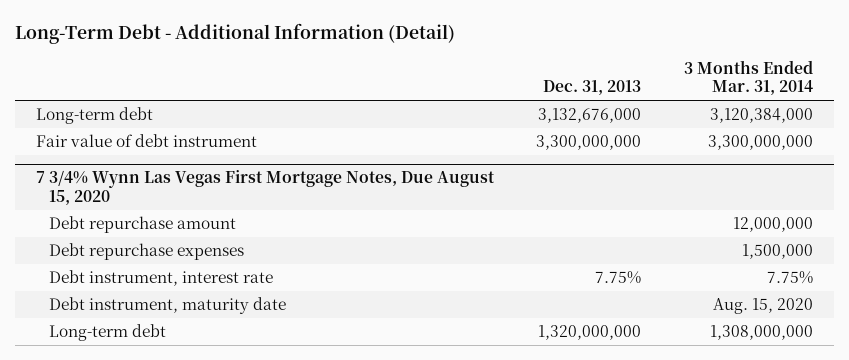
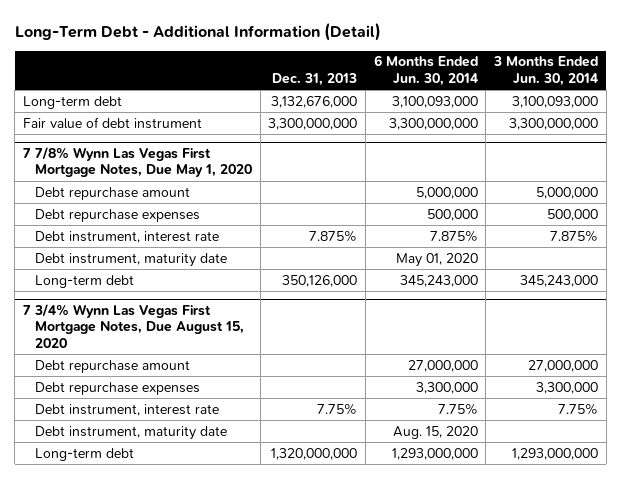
[683,59,813,96] 3 Months Ended Mar. 31, 2014 -> none
none -> [373,55,478,86] 6 Months Ended Jun. 30, 2014
none -> [492,56,598,86] 3 Months Ended Jun. 30, 2014
none -> [22,146,253,178] 7 7/8% Wynn Las Vegas First Mortgage Notes, Due May 1, 2020
none -> [35,186,191,200] Debt repurchase amount
none -> [35,208,201,222] Debt repurchase expenses
none -> [35,230,220,243] Debt instrument, interest rate
none -> [35,252,228,267] Debt instrument, maturity date
none -> [35,274,135,288] Long-term debt

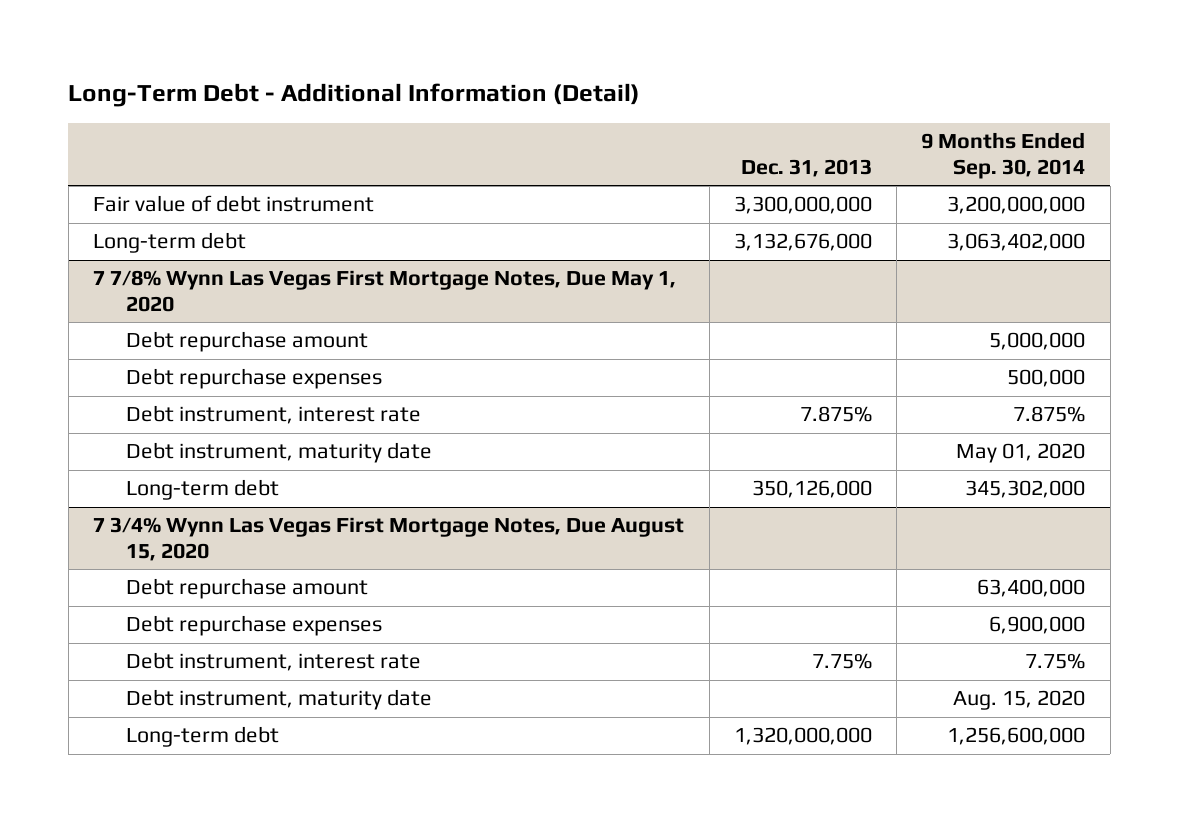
[373,55,478,86] 6 Months Ended Jun. 30, 2014 -> none
[492,56,598,86] 3 Months Ended Jun. 30, 2014 -> none
none -> [921,132,1086,179] 9 Months Ended Sep. 30, 2014
[22,95,122,109] Long-term debt -> [93,232,247,254] Long-term debt

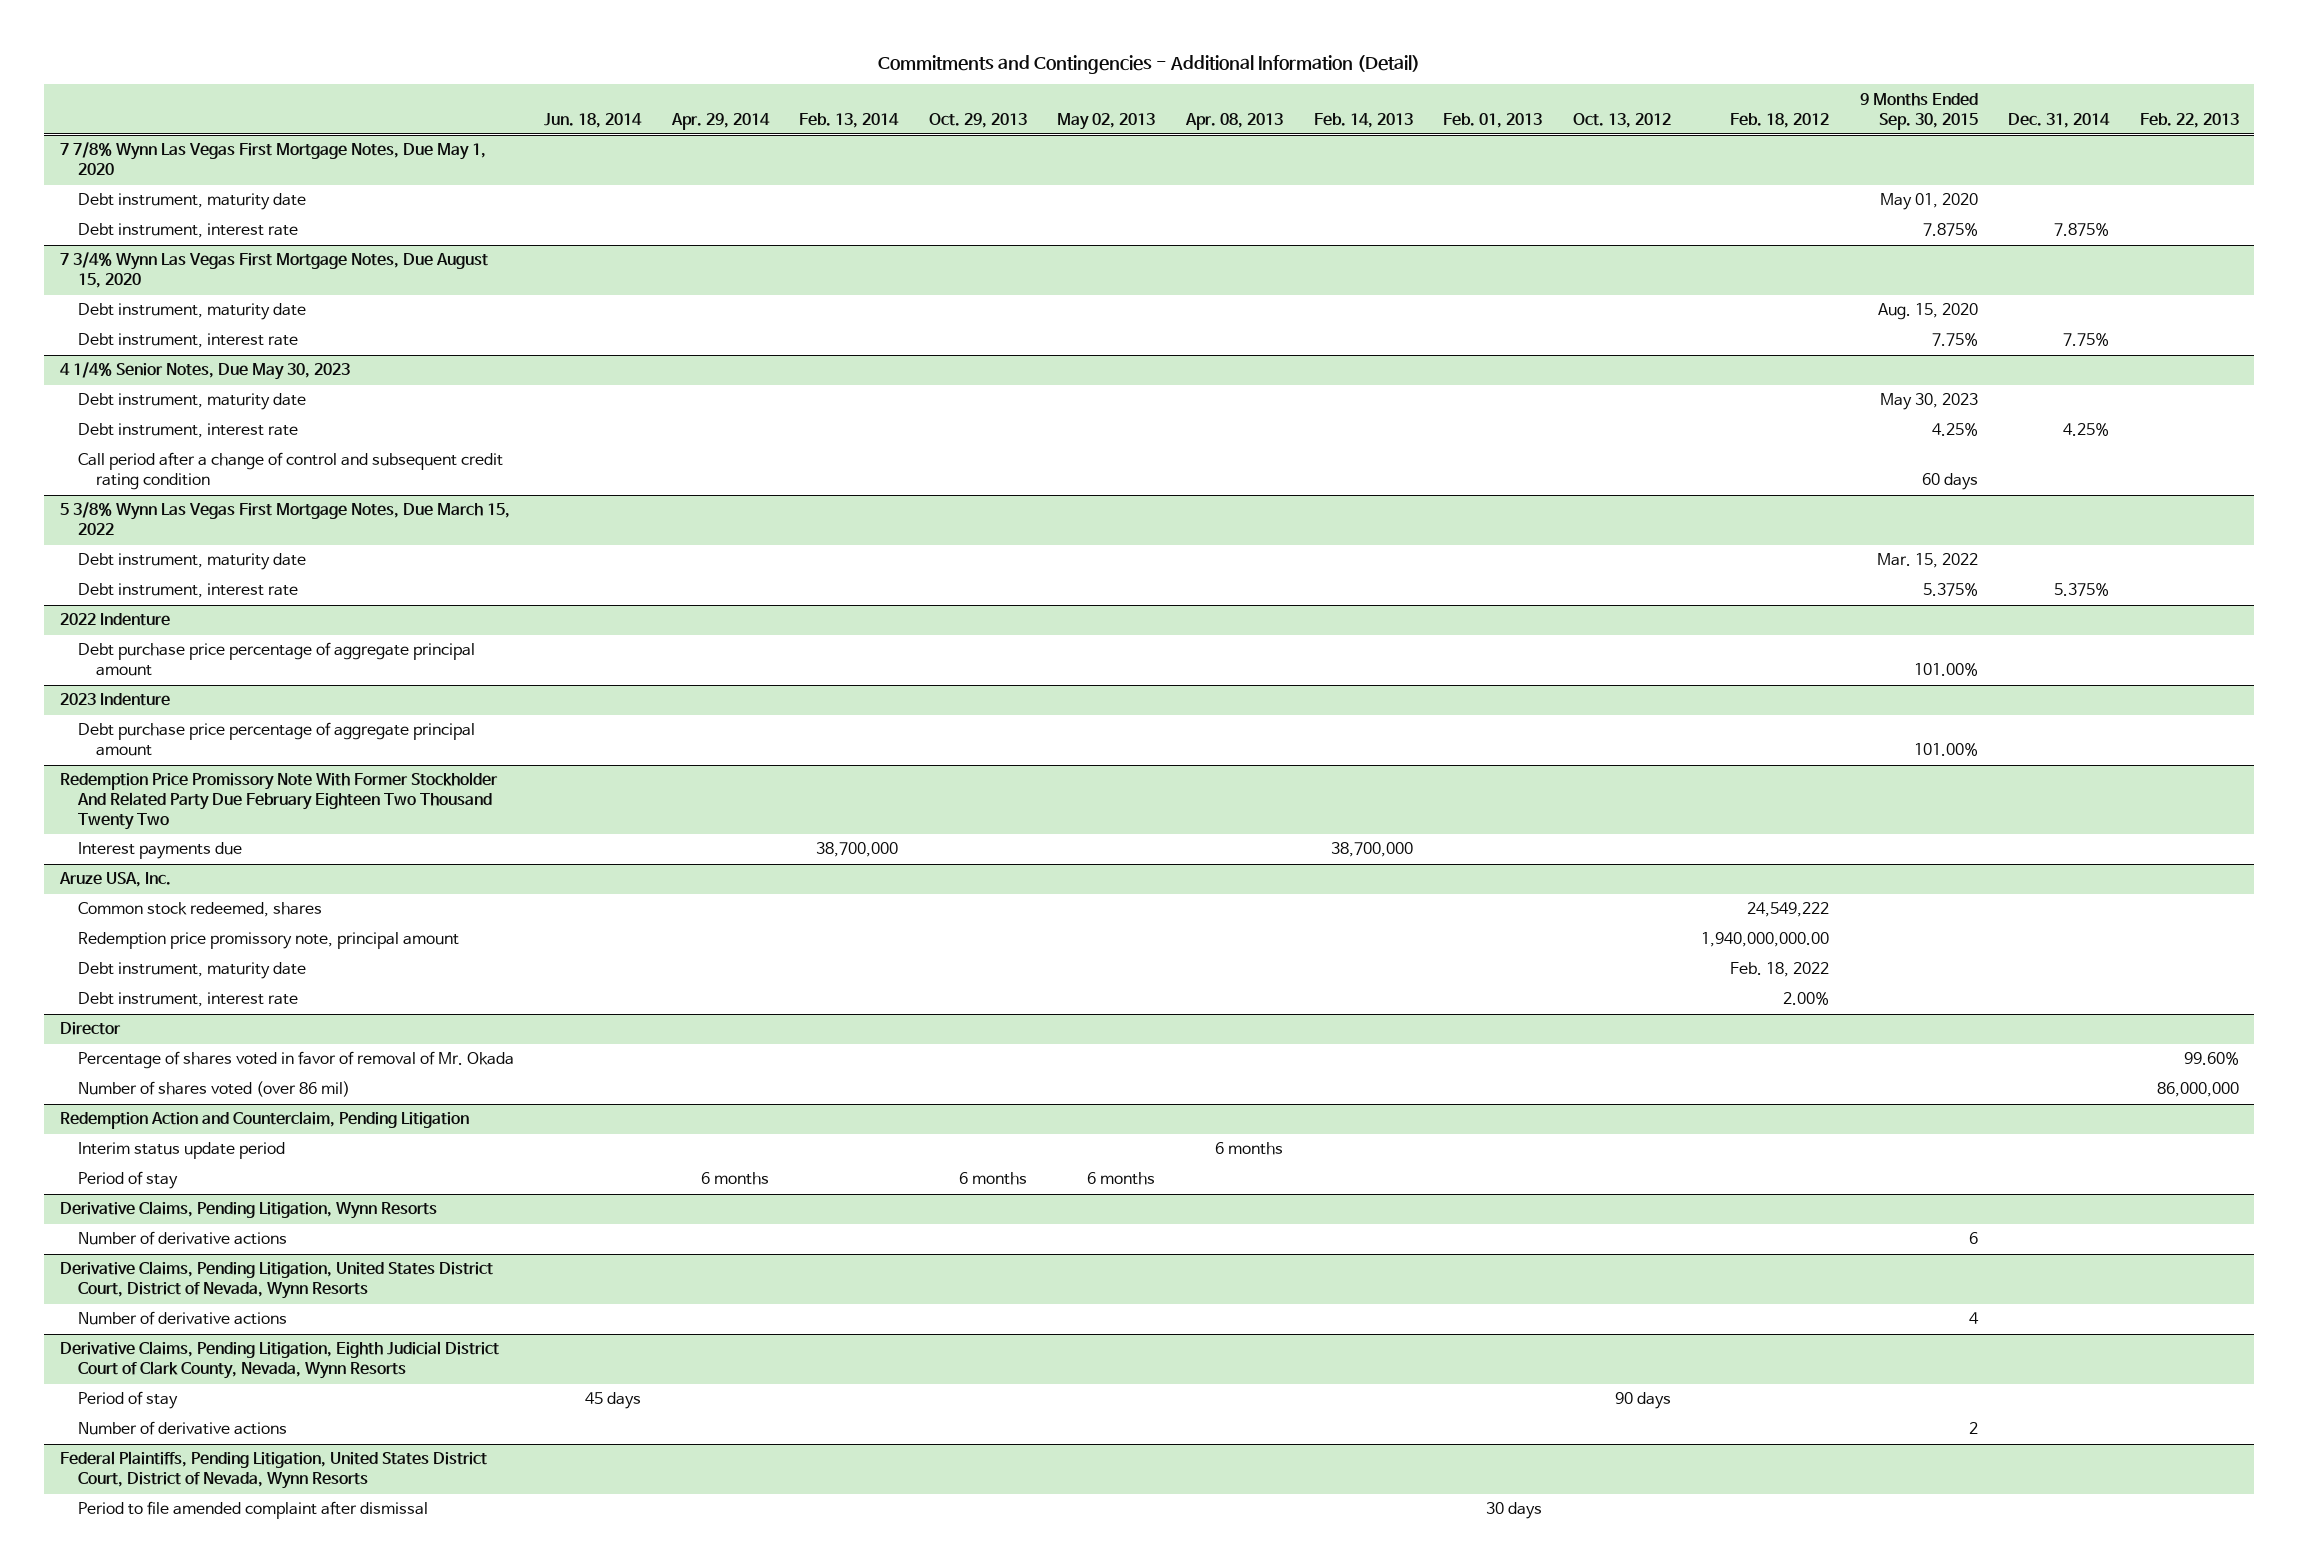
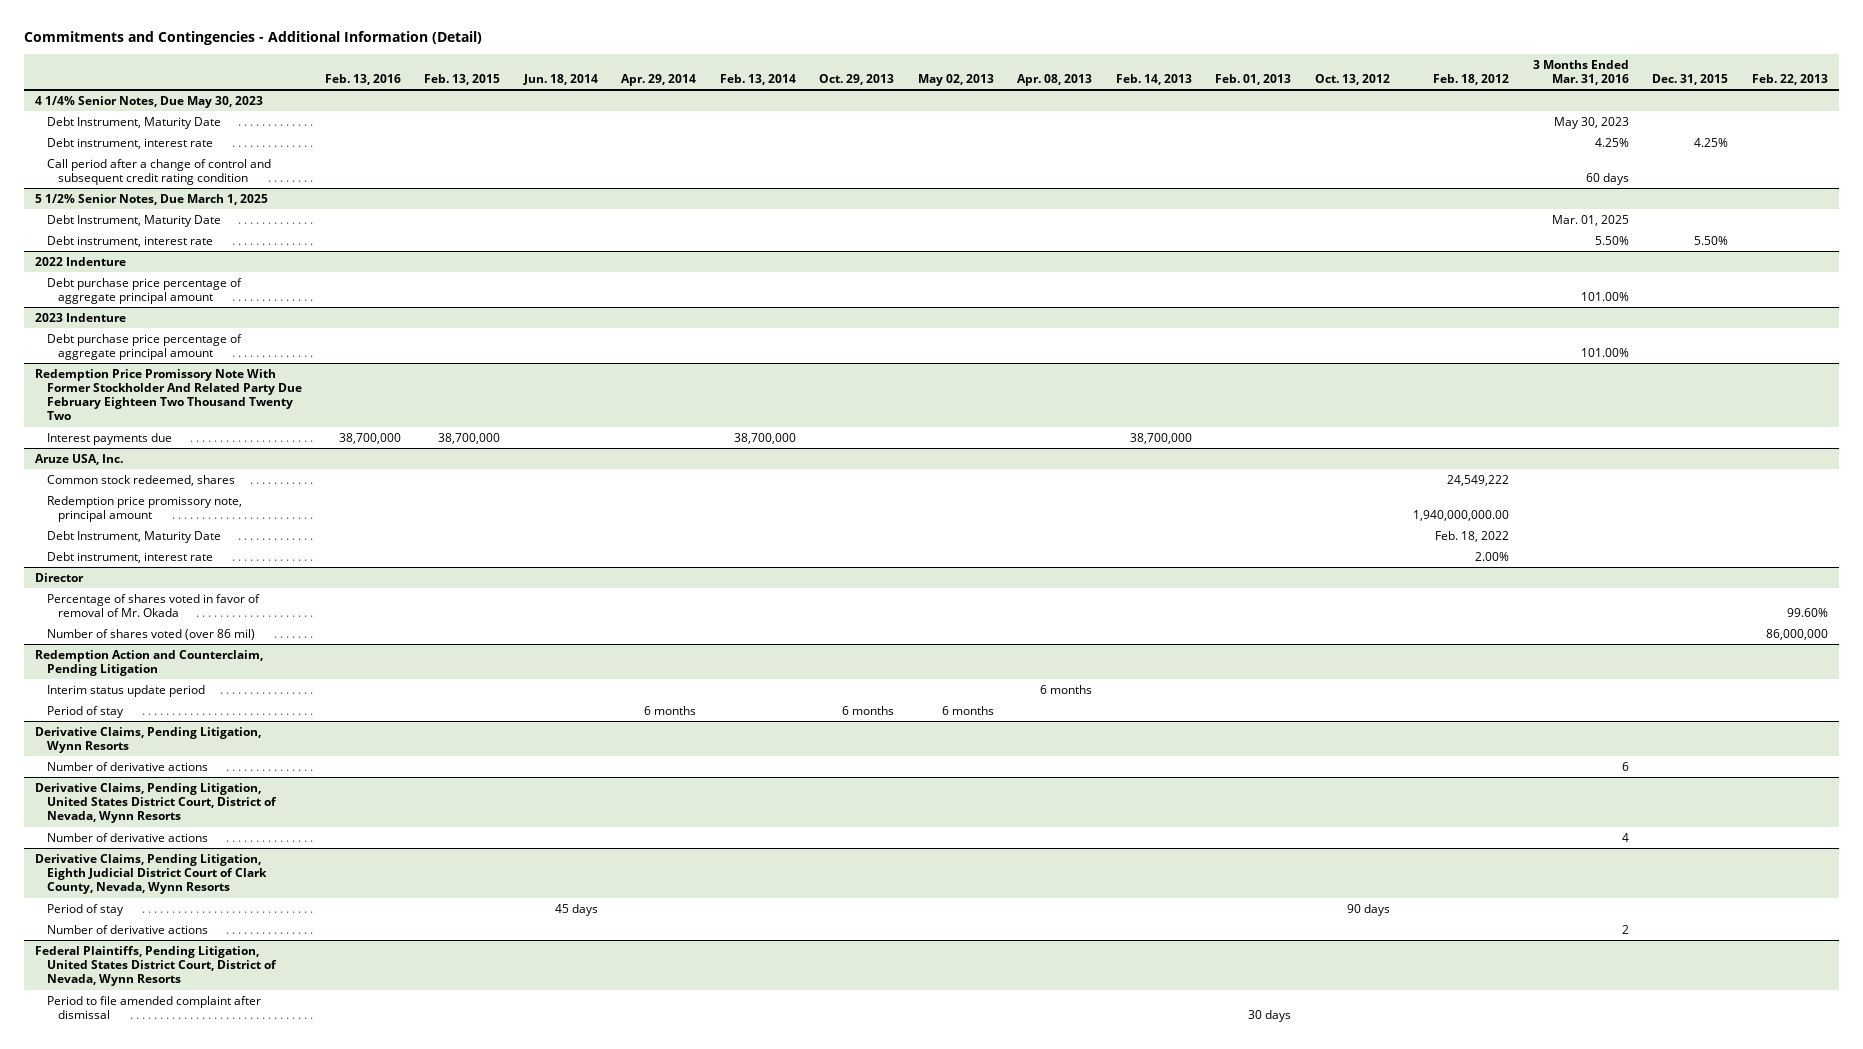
[1859,92,1978,130] 9 Months Ended Sep. 30, 2015 -> none
[2008,112,2111,128] Dec. 31, 2014 -> none
none -> [324,73,401,85] Feb. 13, 2016
none -> [424,73,501,85] Feb. 13, 2015
none -> [1532,59,1629,85] 3 Months Ended Mar. 31, 2016
none -> [1652,73,1729,85] Dec. 31, 2015
[59,142,486,176] 7 7/8% Wynn Las Vegas First Mortgage Notes, Due May 1, 2020 -> none
[77,193,306,211] Debt instrument, maturity date -> none
[77,223,298,239] Debt instrument, interest rate -> none
[59,252,488,289] 7 3/4% Wynn Las Vegas First Mortgage Notes, Due August 15, 2020 -> none
[77,303,306,321] Debt instrument, maturity date -> none
[77,333,298,349] Debt instrument, interest rate -> none
[77,393,306,411] Debt instrument, maturity date -> [46,116,221,129] Debt Instrument, Maturity Date
[59,502,510,536] 5 3/8% Wynn Las Vegas First Mortgage Notes, Due March 15, 2022 -> none
[77,553,306,571] Debt instrument, maturity date -> none
[77,583,298,599] Debt instrument, interest rate -> none
none -> [35,193,269,205] 5 1/2% Senior Notes, Due March 1, 2025
none -> [46,214,221,227] Debt Instrument, Maturity Date
none -> [46,235,213,247] Debt instrument, interest rate
[77,962,306,980] Debt instrument, maturity date -> [46,530,221,543] Debt Instrument, Maturity Date

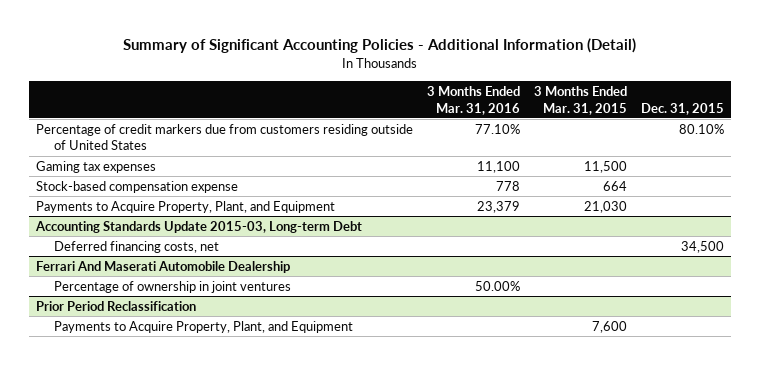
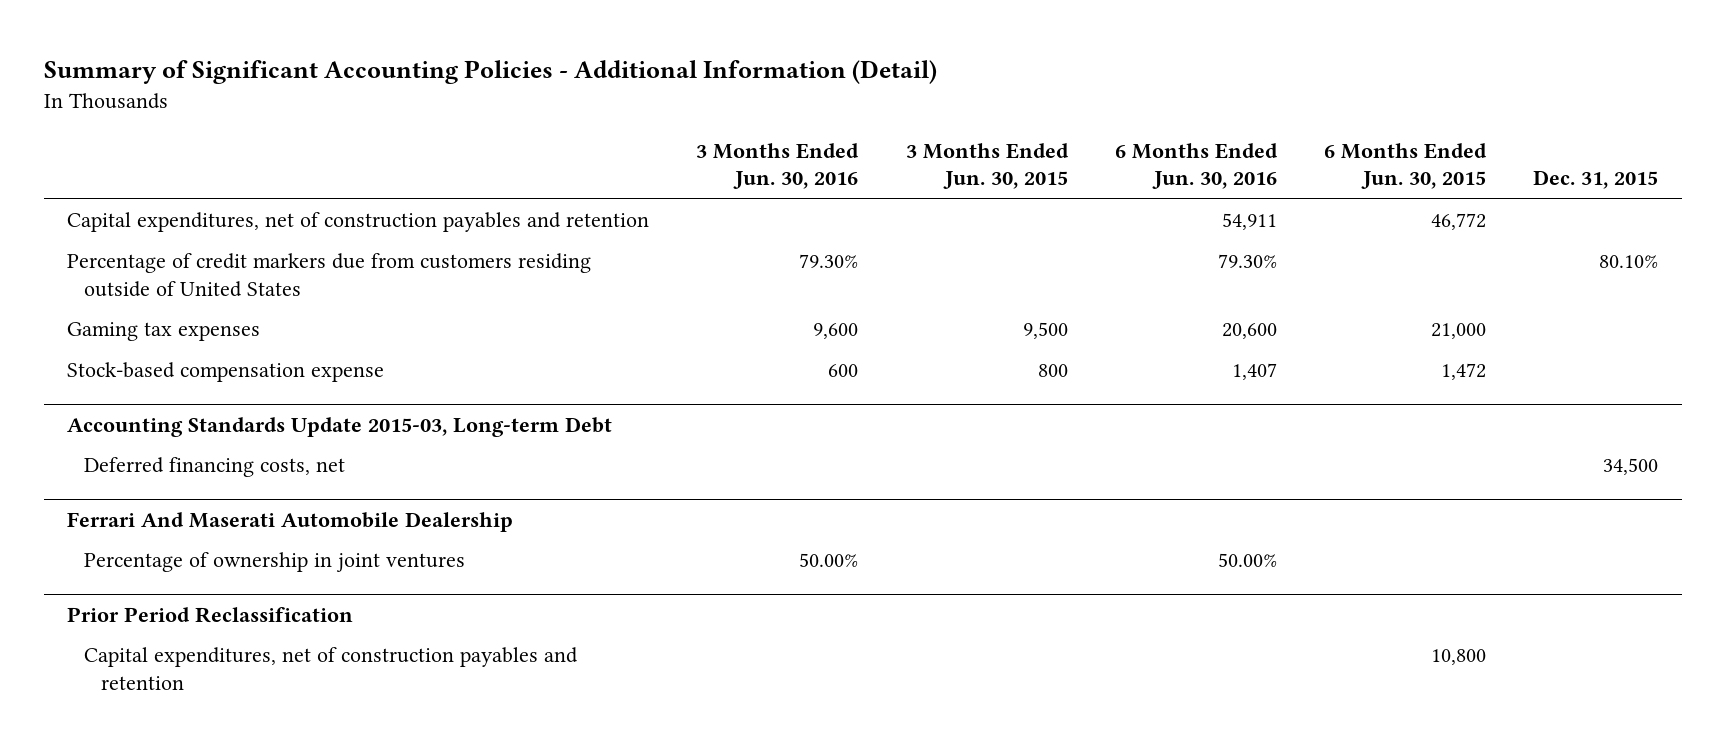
[427,85,521,115] 3 Months Ended Mar. 31, 2016 -> none
[533,85,627,115] 3 Months Ended Mar. 31, 2015 -> none
none -> [696,142,860,190] 3 Months Ended Jun. 30, 2016
none -> [905,142,1069,190] 3 Months Ended Jun. 30, 2015
none -> [1114,142,1278,190] 6 Months Ended Jun. 30, 2016
none -> [1323,142,1487,190] 6 Months Ended Jun. 30, 2015
none -> [67,212,650,233] Capital expenditures, net of construction payables and retention
[36,200,336,213] Payments to Acquire Property, Plant, and Equipment -> none
[53,320,353,333] Payments to Acquire Property, Plant, and Equipment -> [83,647,578,690] Capital expenditures, net of construction payables and retention

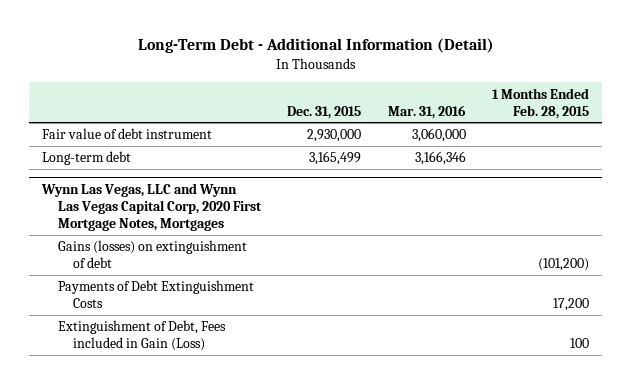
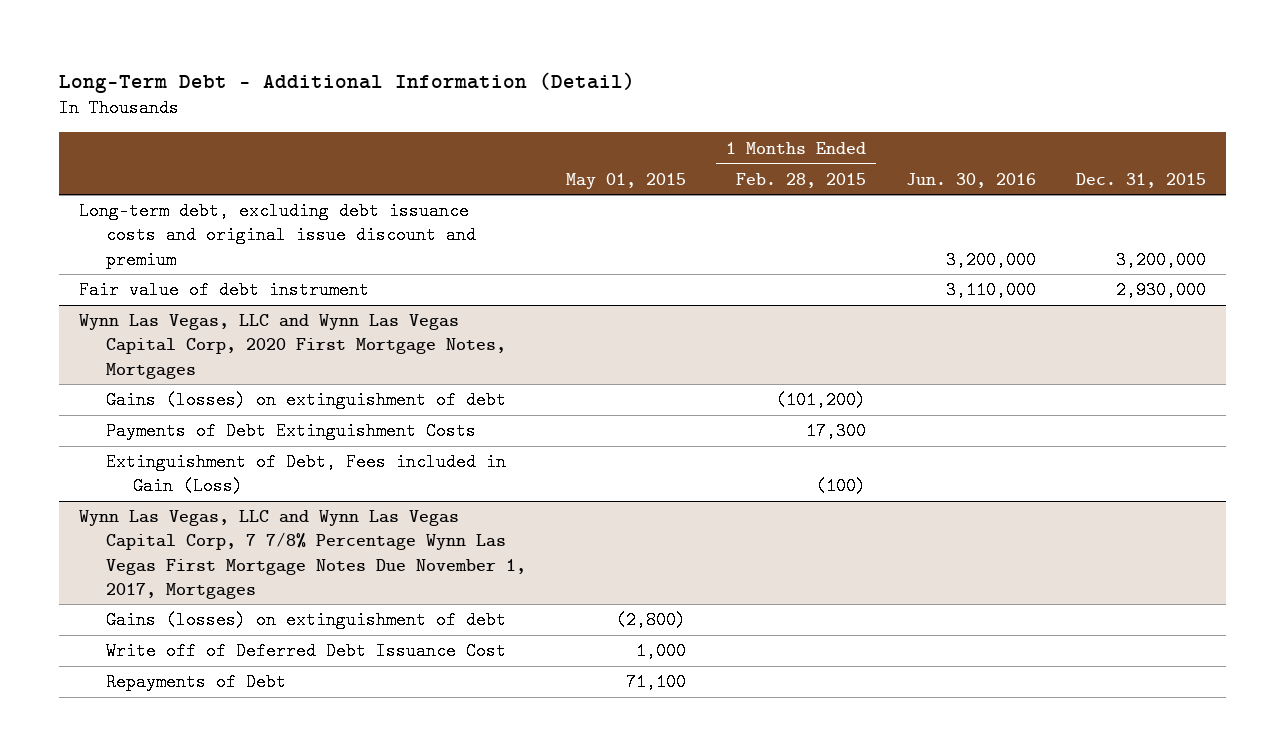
[387,104,466,119] Mar. 31, 2016 -> none
none -> [565,172,686,189] May 01, 2015
none -> [905,172,1036,188] Jun. 30, 2016
none -> [78,202,476,269] Long-term debt, excluding debt issuance costs and original issue discount and premium
[42,151,132,166] Long-term debt -> none
[553,298,590,312] 17,200 -> [805,422,866,441] 17,300
[570,338,590,349] 100 -> [815,477,866,496] (100)
none -> [78,510,526,599] Wynn Las Vegas, LLC and Wynn Las Vegas Capital Corp, 7 7/8% Percentage Wynn Las Vegas First Mortgage Notes Due November 1, 2017, Mortgages
none -> [105,611,506,630] Gains (losses) on extinguishment of debt
none -> [105,642,506,661] Write off of Deferred Debt Issuance Cost
none -> [105,673,286,692] Repayments of Debt

